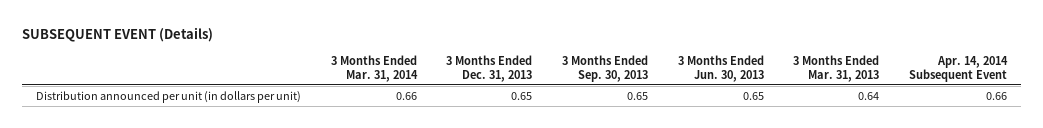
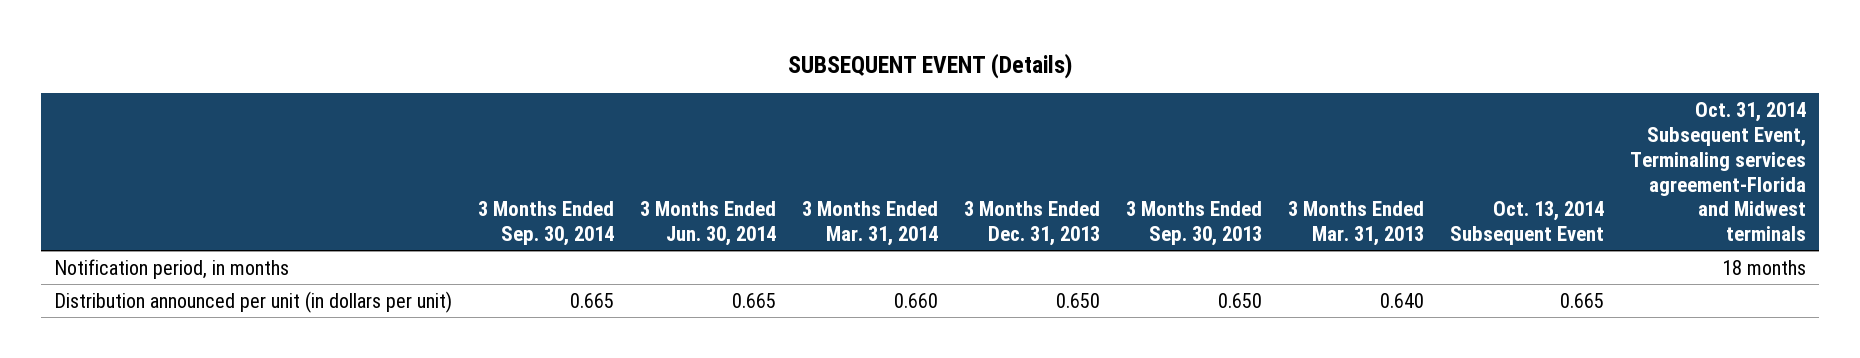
[677,54,764,82] 3 Months Ended Jun. 30, 2013 -> none
[908,55,1008,82] Apr. 14, 2014 Subsequent Event -> none
none -> [477,201,614,247] 3 Months Ended Sep. 30, 2014
none -> [639,201,776,247] 3 Months Ended Jun. 30, 2014
none -> [1450,201,1605,246] Oct. 13, 2014 Subsequent Event
none -> [1630,102,1807,242] Oct. 31, 2014 Subsequent Event, Terminaling services agreement-Florida and Midwest terminals
none -> [53,258,289,279] Notification period, in months
[395,92,417,101] 0.66 -> [893,292,938,308] 0.660
[511,92,533,101] 0.65 -> [1055,292,1100,308] 0.650
[626,92,648,101] 0.65 -> [1218,292,1263,308] 0.650
[858,92,880,101] 0.64 -> [1380,292,1425,308] 0.640

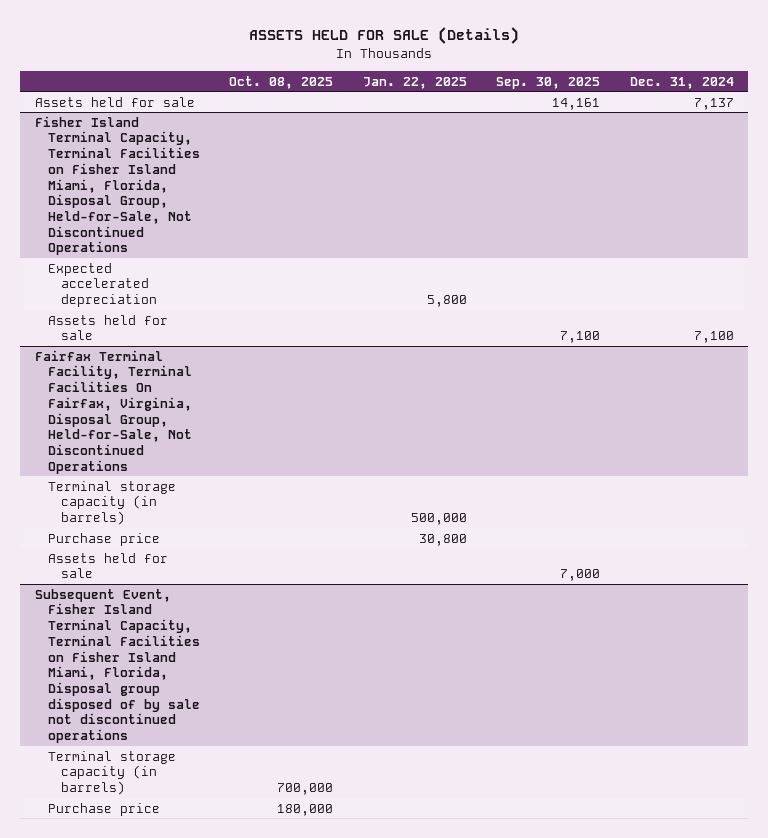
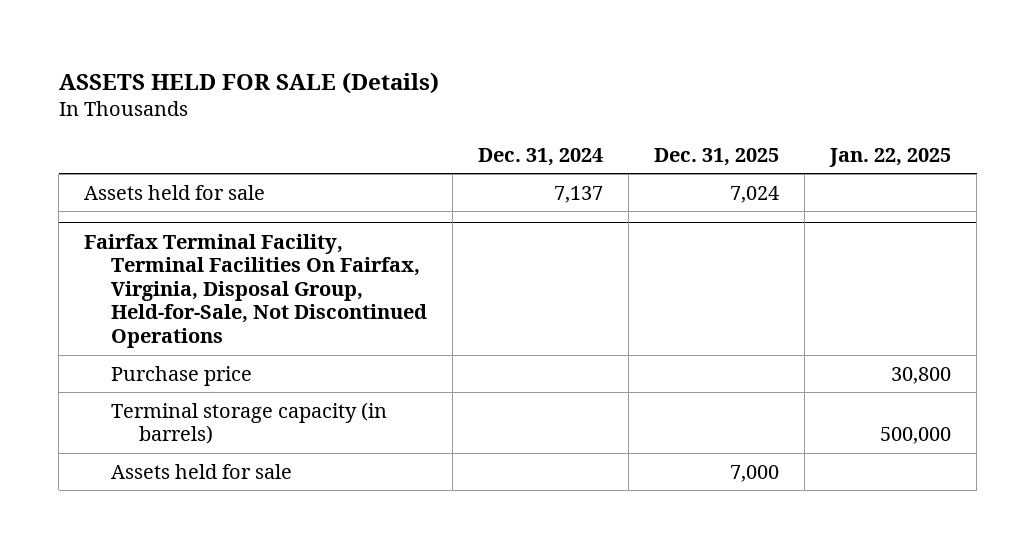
[229,75,334,89] Oct. 08, 2025 -> none
[496,76,601,89] Sep. 30, 2025 -> none
none -> [654,147,780,166] Dec. 31, 2025
[34,115,200,256] Fisher Island Terminal Capacity, Terminal Facilities on Fisher Island Miami, Florida, Disposal Group, Held-for-Sale, Not Discontinued Operations -> none
[47,262,157,308] Expected accelerated depreciation -> none
[47,314,168,341] Assets held for sale -> none
[47,480,176,526] Terminal storage capacity (in barrels) -> [111,401,388,445] Terminal storage capacity (in barrels)
[34,588,200,744] Subsequent Event, Fisher Island Terminal Capacity, Terminal Facilities on Fisher Island Miami, Florida, Disposal group disposed of by sale not discontinued operations -> none
[47,750,176,796] Terminal storage capacity (in barrels) -> none
[47,802,160,816] Purchase price -> none

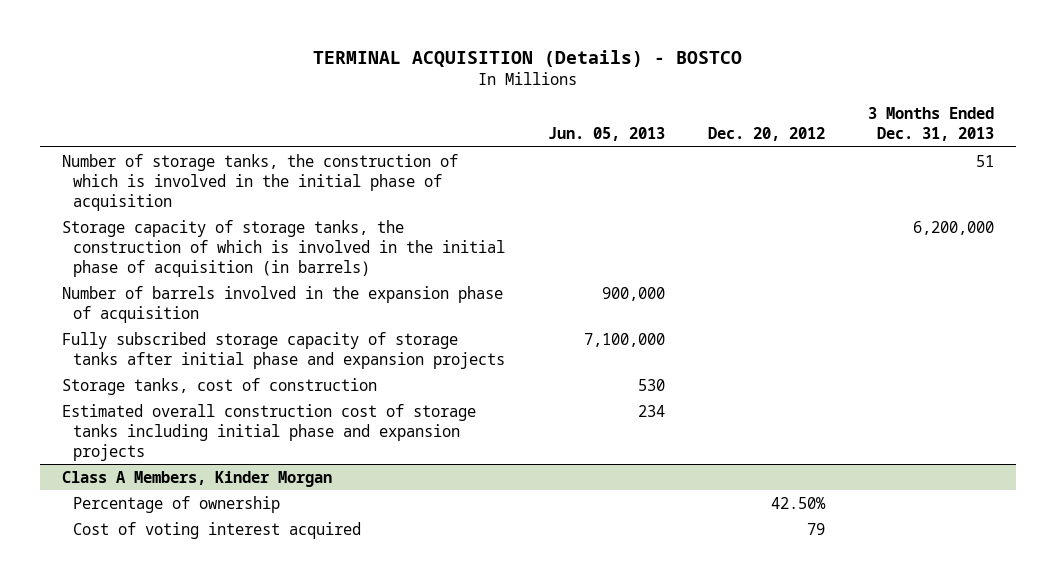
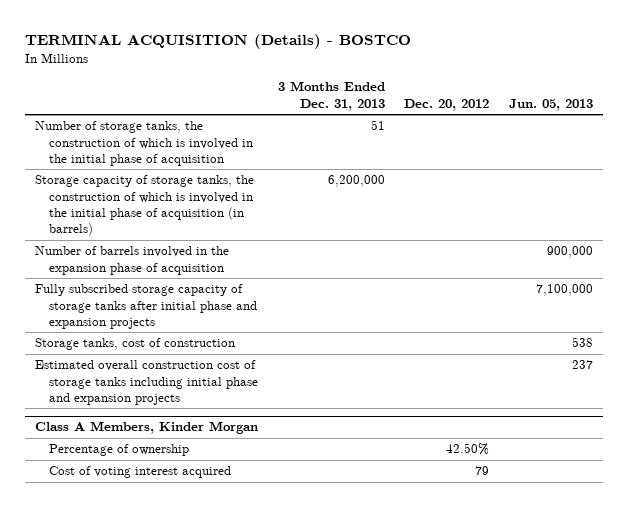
[637,378,665,391] 530 -> [571,337,593,348] 538
[637,404,665,417] 234 -> [571,360,593,370] 237

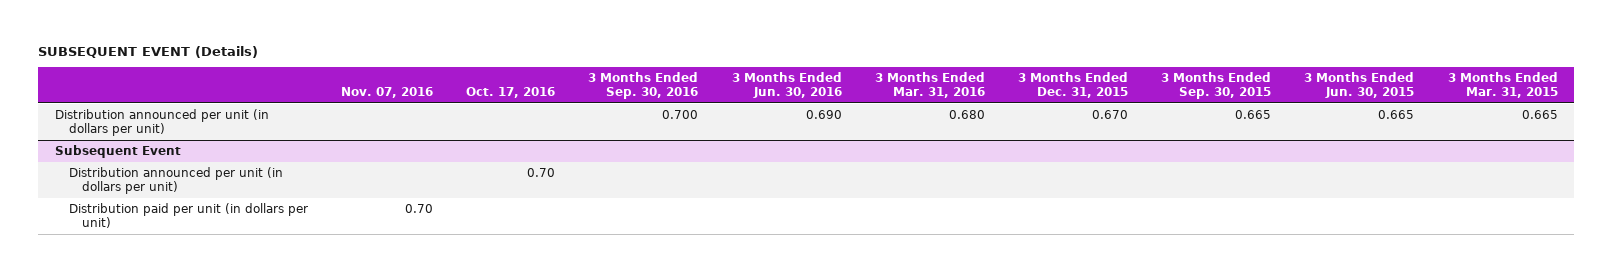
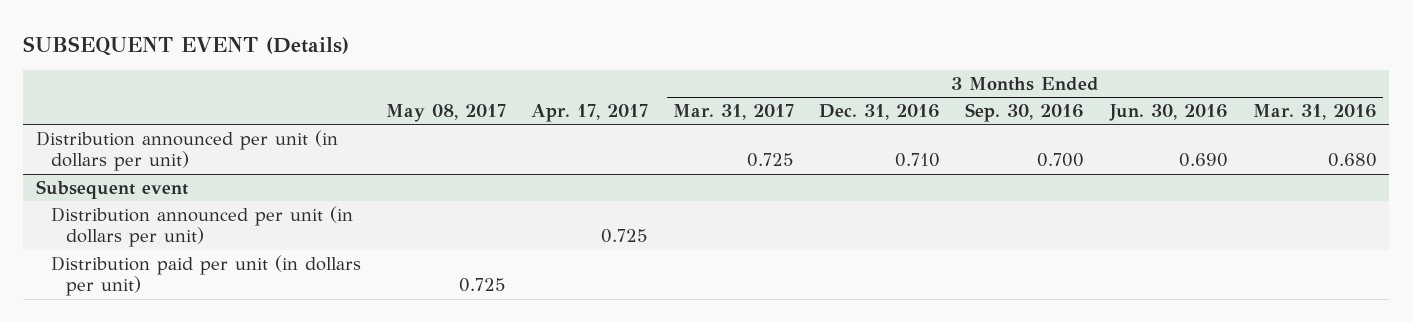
[340,86,433,98] Nov. 07, 2016 -> none
[466,86,556,98] Oct. 17, 2016 -> none
[1018,72,1129,98] 3 Months Ended Dec. 31, 2015 -> none
[1161,72,1272,99] 3 Months Ended Sep. 30, 2015 -> none
[1304,72,1415,98] 3 Months Ended Jun. 30, 2015 -> none
[1447,72,1558,98] 3 Months Ended Mar. 31, 2015 -> none
none -> [385,103,506,122] May 08, 2017
none -> [530,103,648,122] Apr. 17, 2017
none -> [673,103,795,120] Mar. 31, 2017
none -> [819,103,941,120] Dec. 31, 2016
[54,145,181,159] Subsequent Event -> [35,179,188,199] Subsequent event

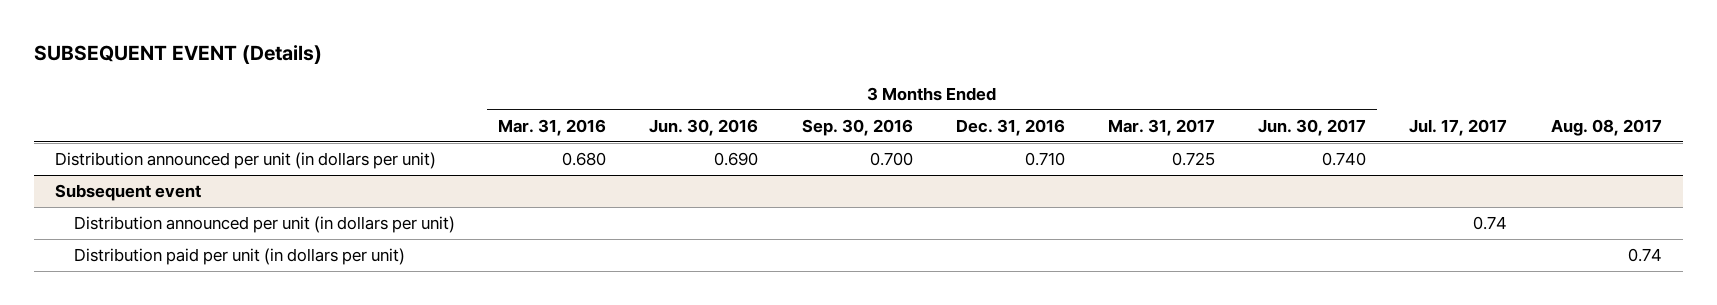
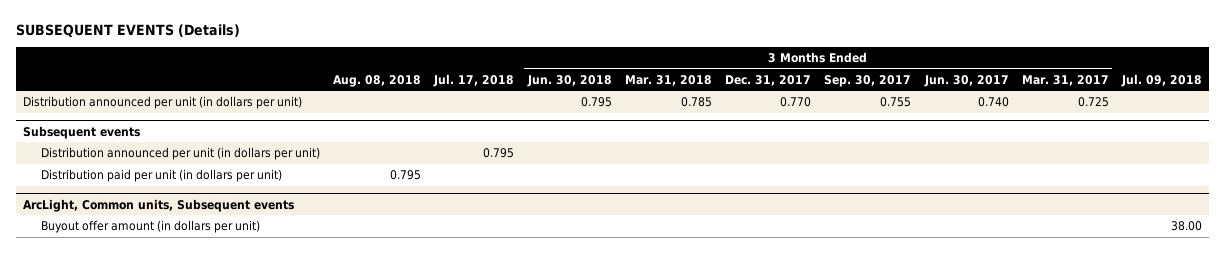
[33,45,322,65] SUBSEQUENT EVENT (Details) -> [16,23,241,38] SUBSEQUENT EVENTS (Details)
[498,118,607,136] Mar. 31, 2016 -> none
[649,118,759,136] Jun. 30, 2016 -> none
[801,118,913,136] Sep. 30, 2016 -> none
[955,118,1065,136] Dec. 31, 2016 -> none
[1409,118,1508,136] Jul. 17, 2017 -> none
[1550,118,1662,136] Aug. 08, 2017 -> none
none -> [333,74,422,87] Aug. 08, 2018
none -> [433,73,515,87] Jul. 17, 2018
none -> [526,74,612,87] Jun. 30, 2018
none -> [624,74,712,86] Mar. 31, 2018
none -> [725,74,812,86] Dec. 31, 2017
none -> [824,74,912,87] Sep. 30, 2017
none -> [1121,73,1203,87] Jul. 09, 2018
[55,184,202,202] Subsequent event -> [22,125,140,139] Subsequent events
none -> [22,198,294,212] ArcLight, Common units, Subsequent events
none -> [40,220,260,234] Buyout offer amount (in dollars per unit)

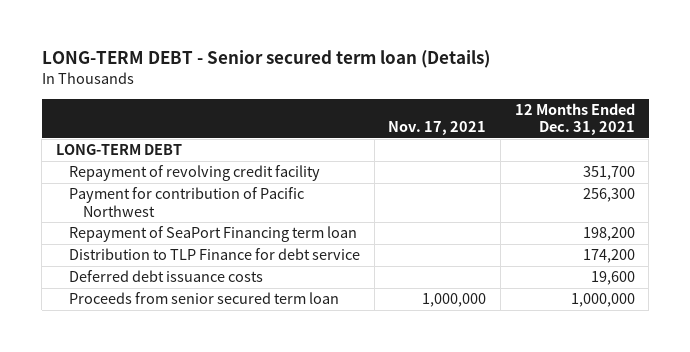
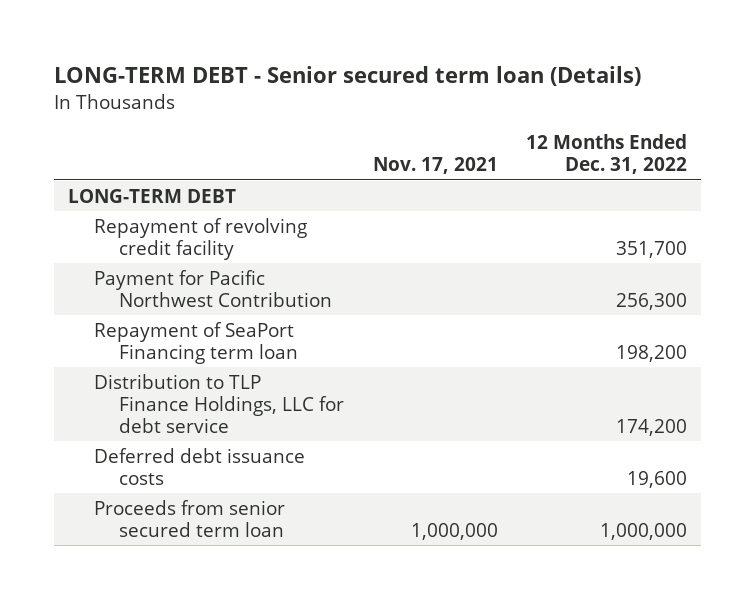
[514,102,635,136] 12 Months Ended Dec. 31, 2021 -> none
none -> [526,134,688,175] 12 Months Ended Dec. 31, 2022
[69,187,305,217] Payment for contribution of Pacific Northwest -> [93,269,333,307] Payment for Pacific Northwest Contribution
[69,248,361,261] Distribution to TLP Finance for debt service -> [93,373,345,433] Distribution to TLP Finance Holdings, LLC for debt service

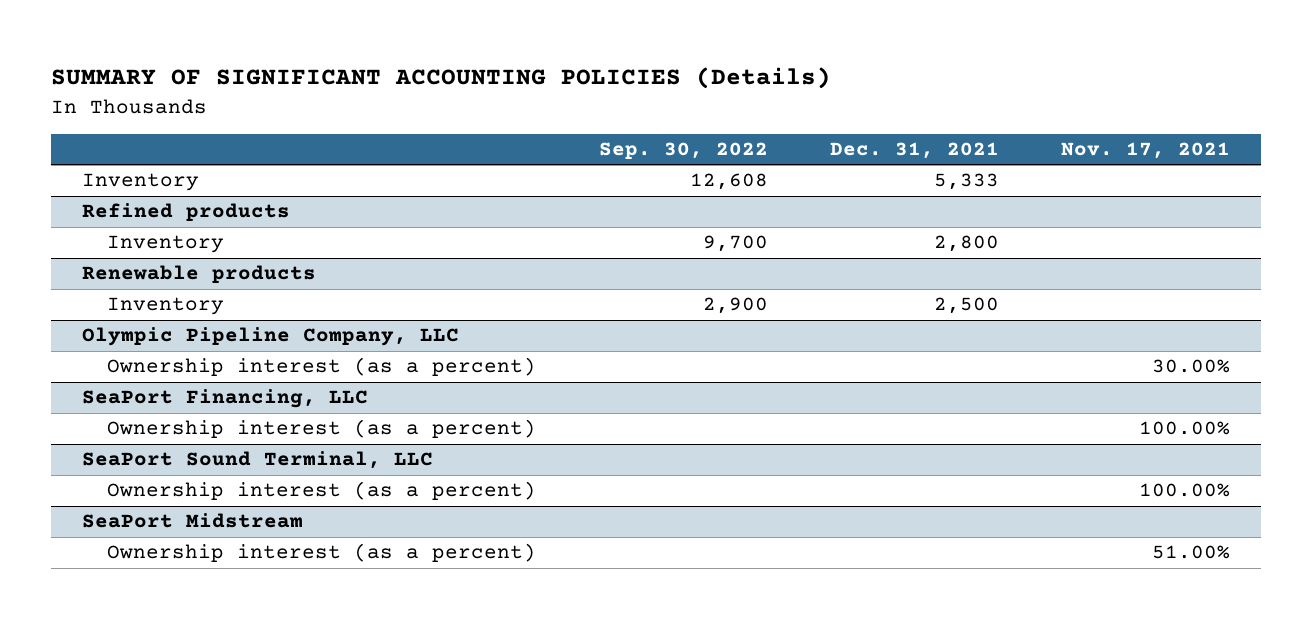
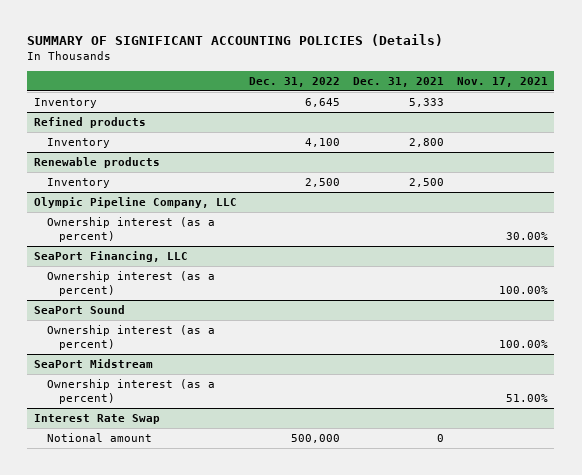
[598,142,768,160] Sep. 30, 2022 -> none
none -> [249,76,341,87] Dec. 31, 2022
[82,451,434,470] SeaPort Sound Terminal, LLC -> [33,305,125,315] SeaPort Sound
none -> [33,414,160,425] Interest Rate Swap
none -> [46,433,152,443] Notional amount

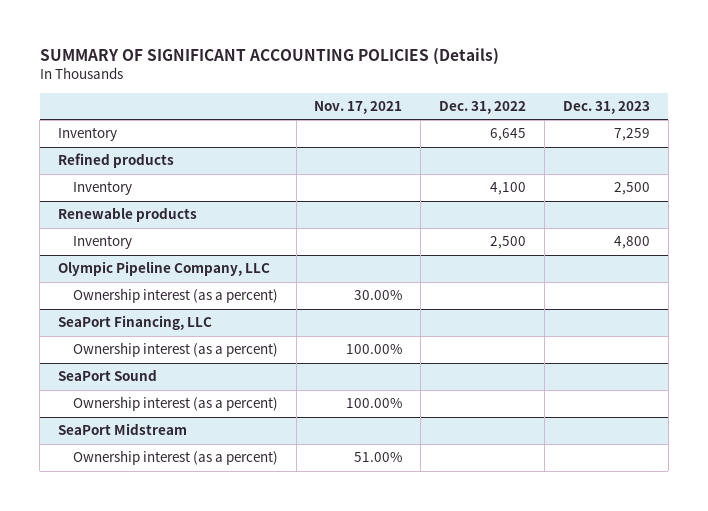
[353,76,445,87] Dec. 31, 2021 -> none
none -> [562,100,650,114] Dec. 31, 2023
[33,414,160,425] Interest Rate Swap -> none
[46,433,152,443] Notional amount -> none

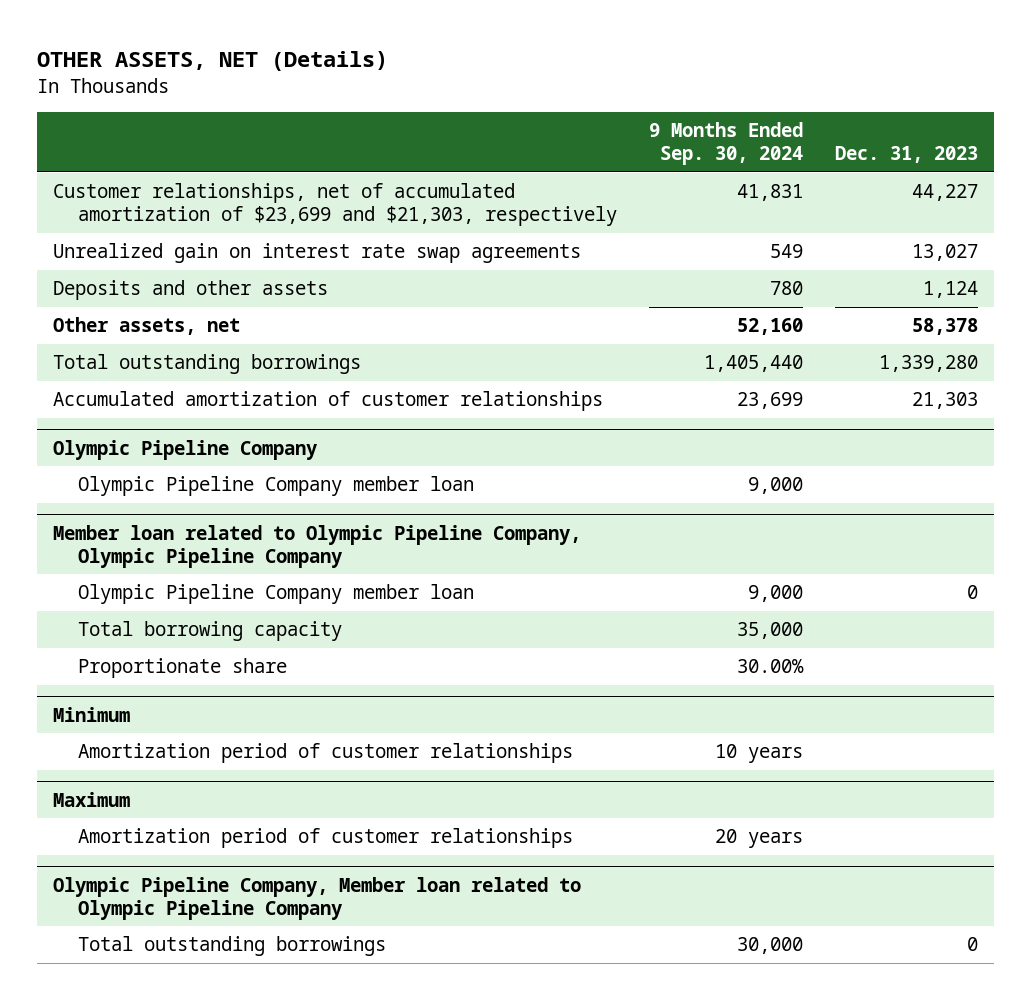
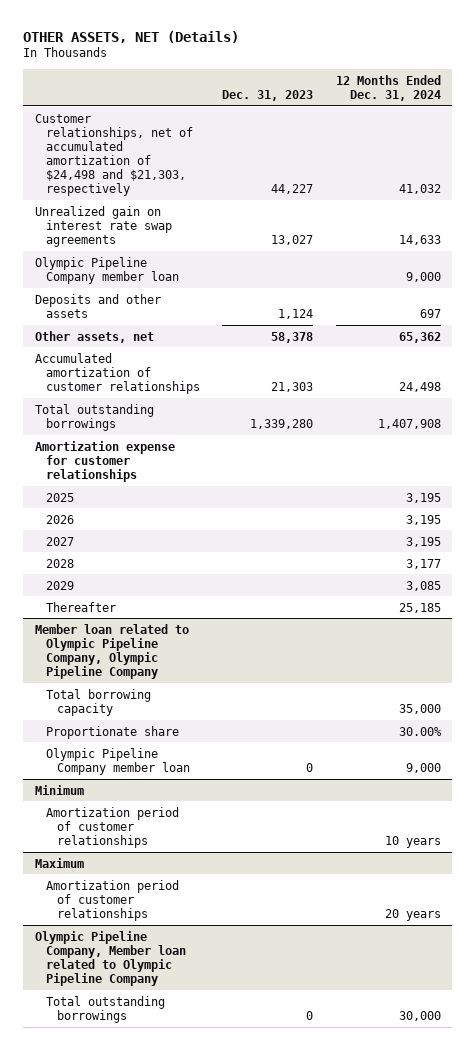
[649,122,804,166] 9 Months Ended Sep. 30, 2024 -> none
none -> [335,74,441,101] 12 Months Ended Dec. 31, 2024
[53,183,618,227] Customer relationships, net of accumulated amortization of $23,699 and $21,303, respectively -> [34,113,193,197] Customer relationships, net of accumulated amortization of $24,498 and $21,303, respectively
none -> [34,256,179,284] Olympic Pipeline Company member loan
[53,439,319,460] Olympic Pipeline Company -> none
[78,476,475,497] Olympic Pipeline Company member loan -> none
[53,354,362,375] Total outstanding borrowings -> [34,403,154,431] Total outstanding borrowings
none -> [34,440,175,482] Amortization expense for customer relationships
none -> [45,492,74,502] 2025
none -> [45,514,74,524] 2026
none -> [45,536,74,546] 2027
none -> [45,558,74,568] 2028
none -> [45,580,74,590] 2029
none -> [45,601,116,612] Thereafter
[78,584,475,605] Olympic Pipeline Company member loan -> [45,747,190,775] Olympic Pipeline Company member loan

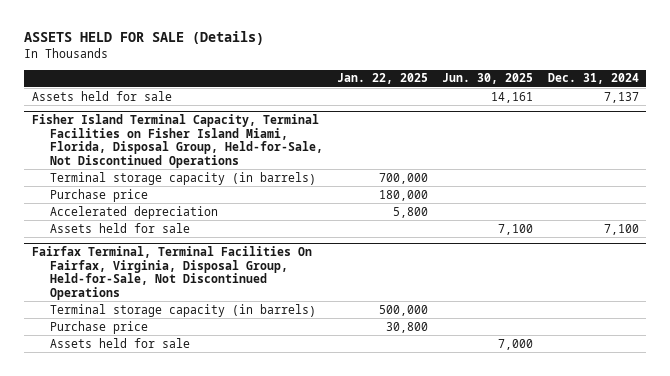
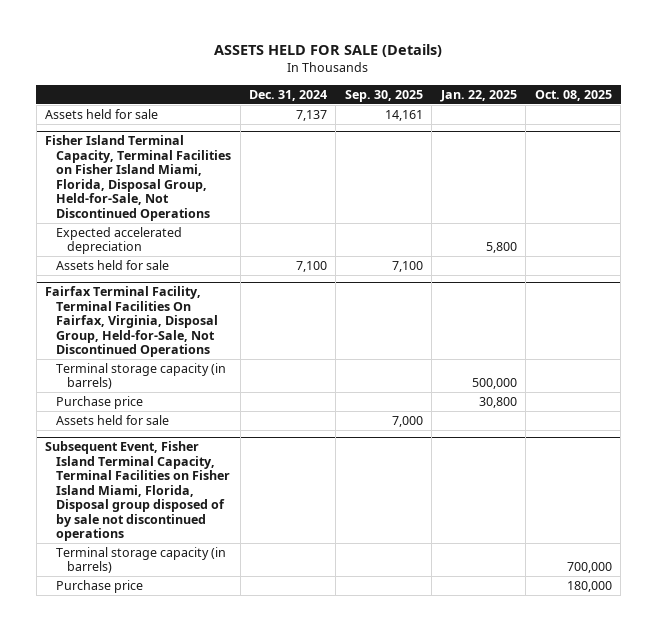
[442,73,534,85] Jun. 30, 2025 -> none
none -> [344,89,423,102] Sep. 30, 2025
none -> [534,89,612,101] Oct. 08, 2025
[49,171,316,185] Terminal storage capacity (in barrels) -> none
[49,188,148,202] Purchase price -> none
[49,205,218,219] Accelerated depreciation -> [56,226,183,255] Expected accelerated depreciation
[31,246,312,300] Fairfax Terminal, Terminal Facilities On Fairfax, Virginia, Disposal Group, Held-for-Sale, Not Discontinued Operations -> [45,286,219,358] Fairfax Terminal Facility, Terminal Facilities On Fairfax, Virginia, Disposal Group, Held-for-Sale, Not Discontinued Operations
none -> [45,441,231,542] Subsequent Event, Fisher Island Terminal Capacity, Terminal Facilities on Fisher Island Miami, Florida, Disposal group disposed of by sale not discontinued operations
none -> [56,546,227,574] Terminal storage capacity (in barrels)
none -> [56,579,144,593] Purchase price

